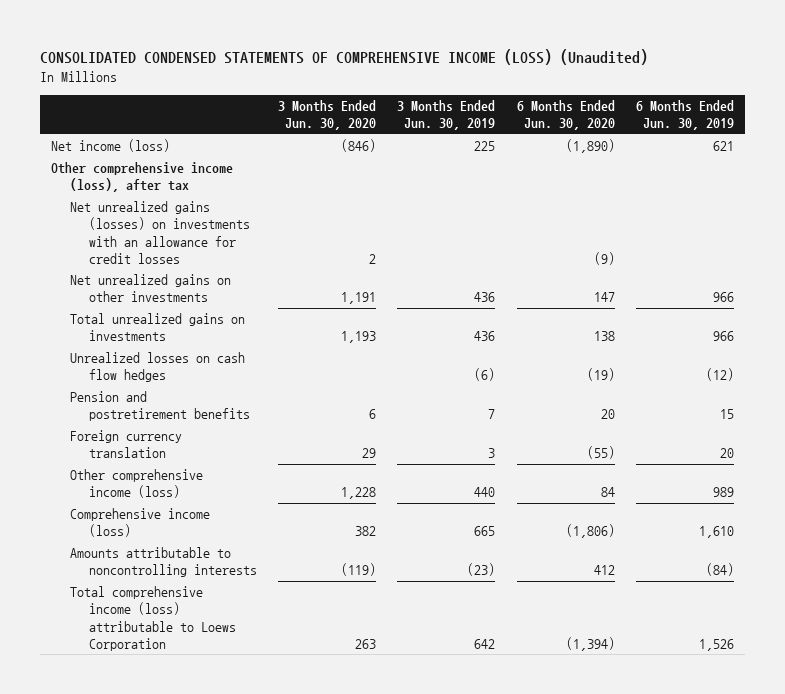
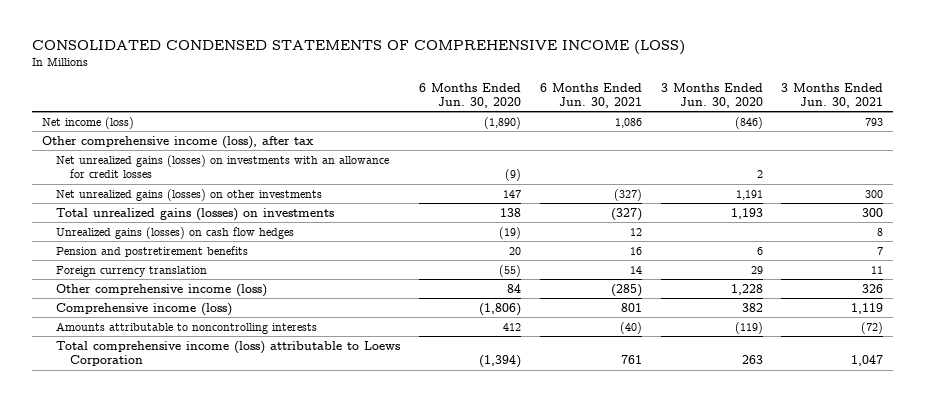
[40,49,649,66] CONSOLIDATED CONDENSED STATEMENTS OF COMPREHENSIVE INCOME (LOSS) (Unaudited) -> [32,40,686,56] CONSOLIDATED CONDENSED STATEMENTS OF COMPREHENSIVE INCOME (LOSS)
[397,100,496,131] 3 Months Ended Jun. 30, 2019 -> none
[636,100,735,131] 6 Months Ended Jun. 30, 2019 -> none
none -> [539,82,642,108] 6 Months Ended Jun. 30, 2021
none -> [781,82,884,108] 3 Months Ended Jun. 30, 2021
[69,274,231,303] Net unrealized gains on other investments -> [55,188,322,201] Net unrealized gains (losses) on other investments
[69,313,245,342] Total unrealized gains on investments -> [55,207,334,221] Total unrealized gains (losses) on investments
[69,352,245,383] Unrealized losses on cash flow hedges -> [55,226,294,239] Unrealized gains (losses) on cash flow hedges

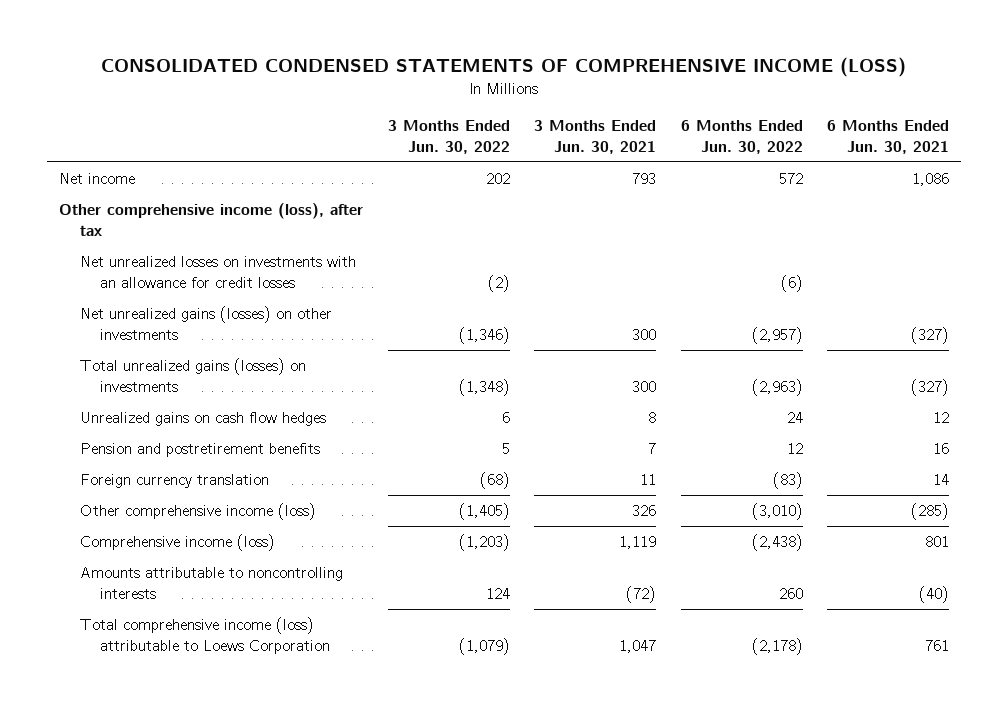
[418,82,521,108] 6 Months Ended Jun. 30, 2020 -> none
[660,82,763,108] 3 Months Ended Jun. 30, 2020 -> none
none -> [387,120,510,154] 3 Months Ended Jun. 30, 2022
none -> [680,120,803,154] 6 Months Ended Jun. 30, 2022
[41,116,134,129] Net income (loss) -> [59,173,136,185] Net income
[55,154,389,178] Net unrealized gains (losses) on investments with an allowance for credit losses -> [79,256,356,288] Net unrealized losses on investments with an allowance for credit losses
[55,226,294,239] Unrealized gains (losses) on cash flow hedges -> [79,412,326,427] Unrealized gains on cash flow hedges

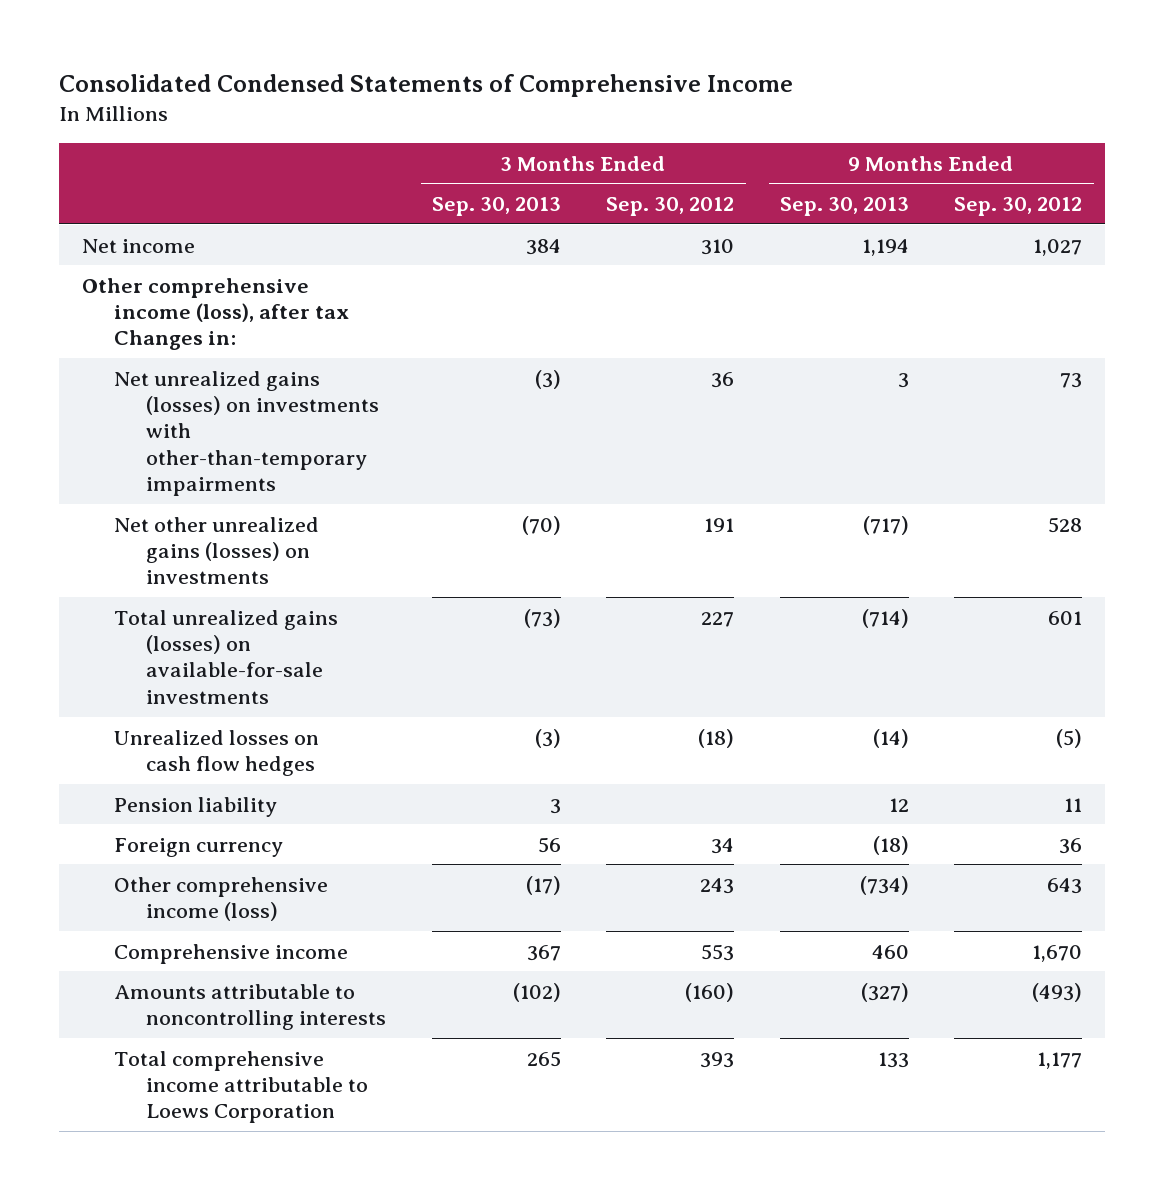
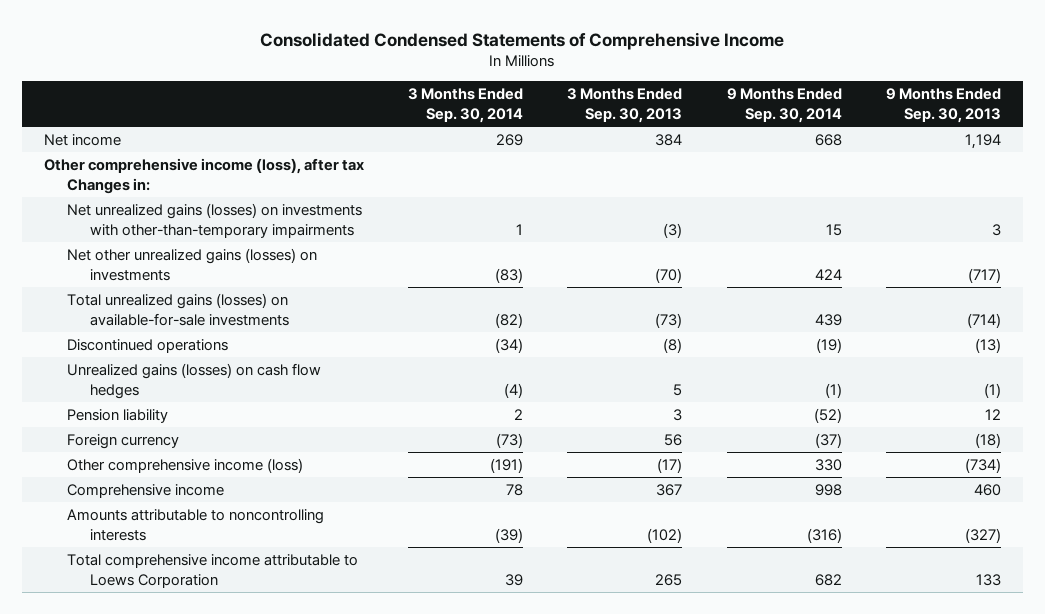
[606,196,735,216] Sep. 30, 2012 -> none
[954,196,1083,216] Sep. 30, 2012 -> none
none -> [408,88,524,123] 3 Months Ended Sep. 30, 2014
none -> [726,88,842,123] 9 Months Ended Sep. 30, 2014
none -> [67,338,229,353] Discontinued operations
[114,729,320,777] Unrealized losses on cash flow hedges -> [67,362,322,399] Unrealized gains (losses) on cash flow hedges
[534,728,561,748] (3) -> [673,383,683,396] 5
[872,728,909,748] (14) -> [983,382,1001,398] (1)

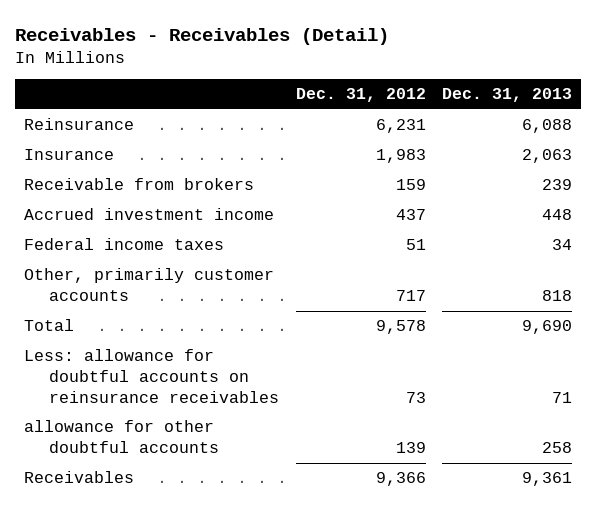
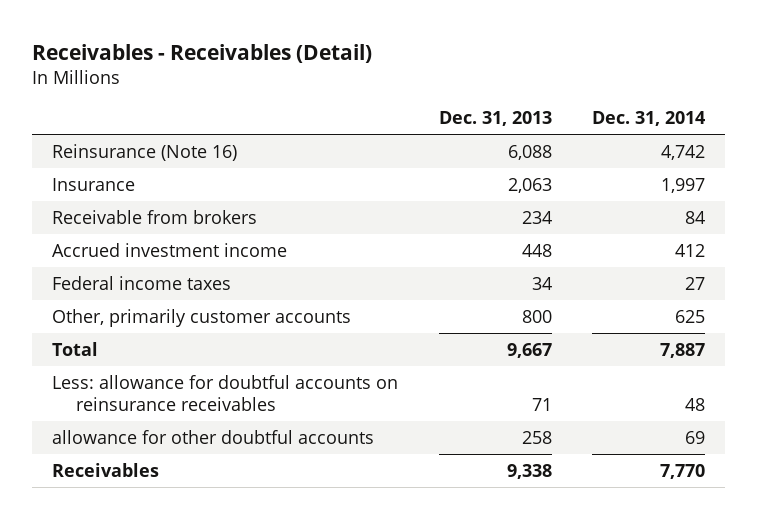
[295,88,426,103] Dec. 31, 2012 -> none
none -> [591,111,705,127] Dec. 31, 2014
[23,118,134,131] Reinsurance -> [52,143,238,161] Reinsurance (Note 16)
[542,179,573,191] 239 -> [521,210,552,224] 234
[542,289,573,301] 818 -> [521,309,552,323] 800
[522,320,573,335] 9,690 -> [506,342,552,358] 9,667
[522,472,573,487] 9,361 -> [506,463,552,479] 9,338

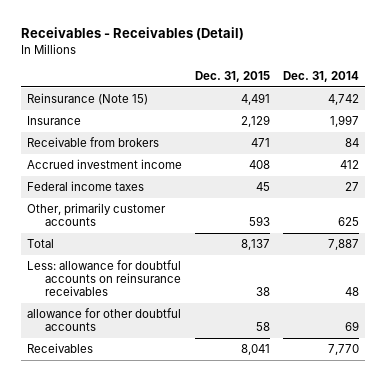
[438,111,552,127] Dec. 31, 2013 -> none
none -> [194,71,270,83] Dec. 31, 2015
[52,143,238,161] Reinsurance (Note 16) -> [27,93,149,106] Reinsurance (Note 15)

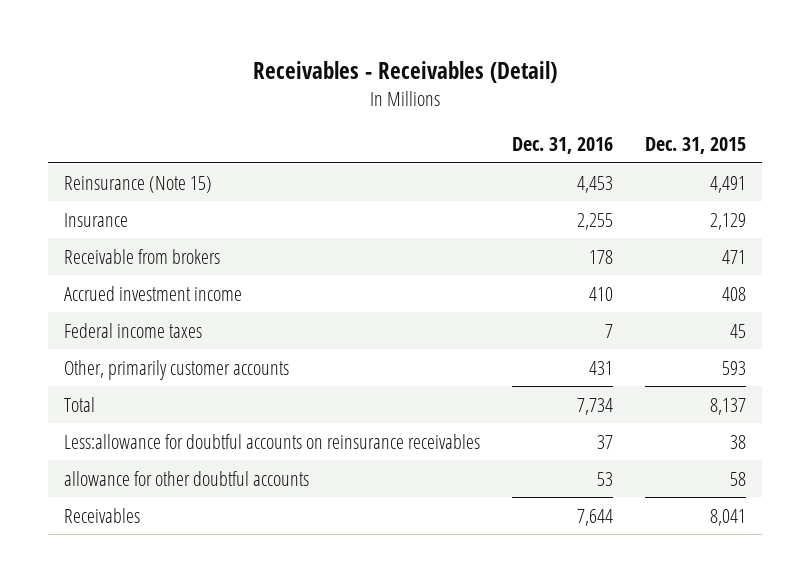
[282,71,359,83] Dec. 31, 2014 -> none
none -> [512,136,614,154] Dec. 31, 2016
[27,260,182,297] Less: allowance for doubtful accounts on reinsurance receivables -> [64,433,481,449] Less:allowance for doubtful accounts on reinsurance receivables

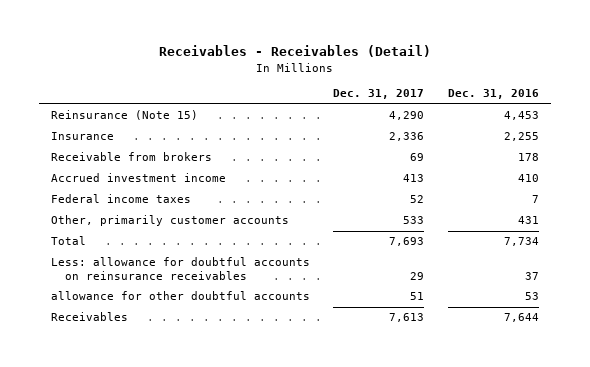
[645,136,747,154] Dec. 31, 2015 -> none
none -> [333,89,425,100] Dec. 31, 2017
[64,433,481,449] Less:allowance for doubtful accounts on reinsurance receivables -> [50,257,310,280] Less: allowance for doubtful accounts on reinsurance receivables

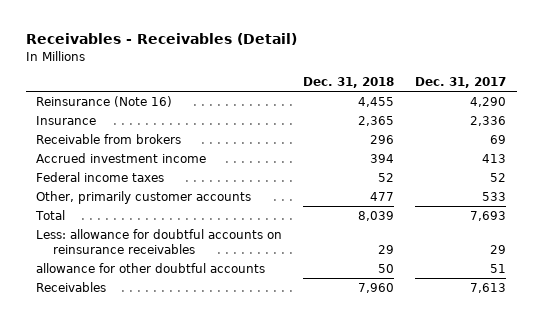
[447,89,539,100] Dec. 31, 2016 -> none
none -> [303,77,395,89] Dec. 31, 2018
[50,110,198,121] Reinsurance (Note 15) -> [36,95,173,107] Reinsurance (Note 16)

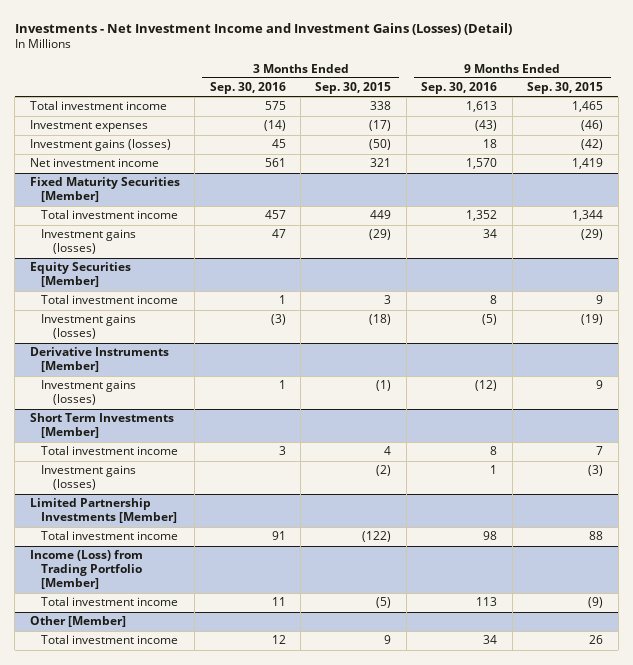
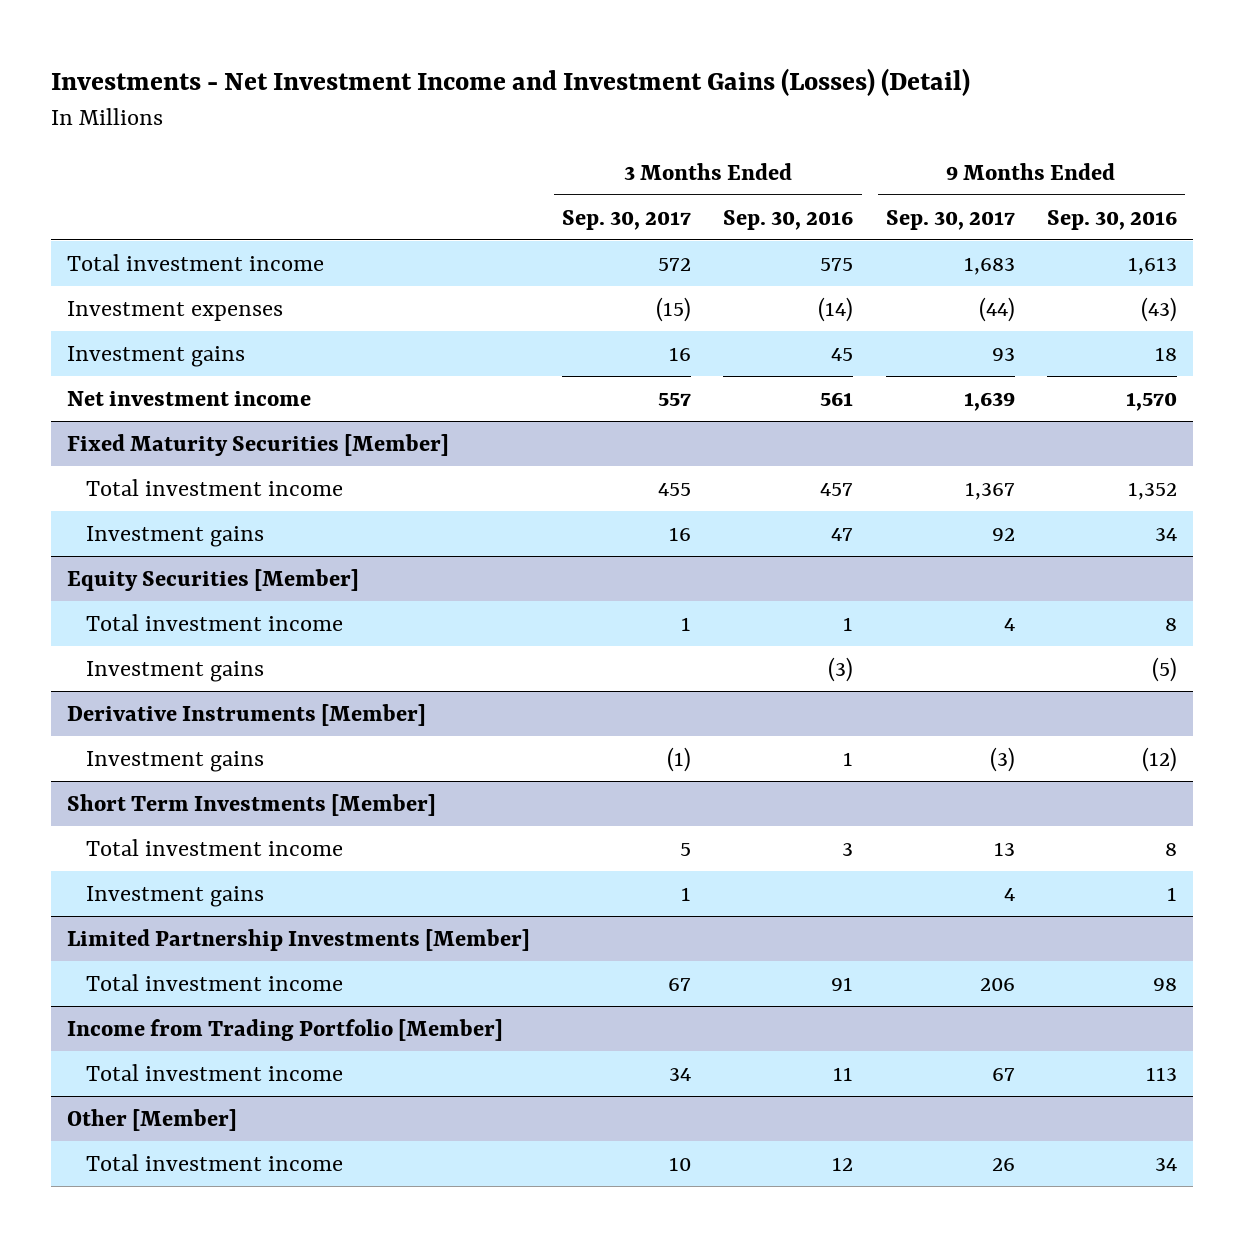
[315,82,392,95] Sep. 30, 2015 -> none
[527,82,604,95] Sep. 30, 2015 -> none
none -> [562,209,692,230] Sep. 30, 2017
none -> [885,209,1015,230] Sep. 30, 2017
[29,139,171,152] Investment gains (losses) -> [66,345,245,367] Investment gains
[41,229,137,255] Investment gains (losses) -> [85,525,264,547] Investment gains
[41,314,137,340] Investment gains (losses) -> [85,660,264,682] Investment gains
[41,380,137,406] Investment gains (losses) -> [85,750,264,772] Investment gains
[41,465,137,491] Investment gains (losses) -> [85,885,264,907] Investment gains
[29,550,143,590] Income (Loss) from Trading Portfolio [Member] -> [66,1018,503,1041] Income from Trading Portfolio [Member]

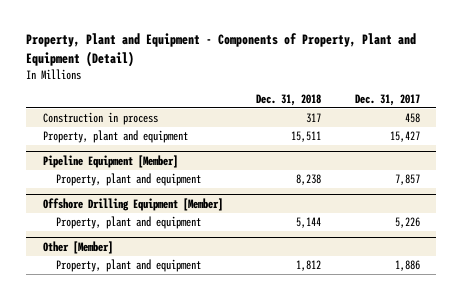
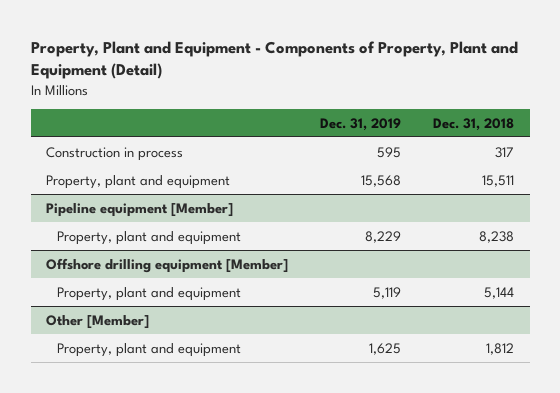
[354,94,420,107] Dec. 31, 2017 -> none
none -> [320,117,402,131] Dec. 31, 2019
[42,154,178,168] Pipeline Equipment [Member] -> [46,202,234,217] Pipeline equipment [Member]
[42,197,223,211] Offshore Drilling Equipment [Member] -> [46,257,289,273] Offshore drilling equipment [Member]

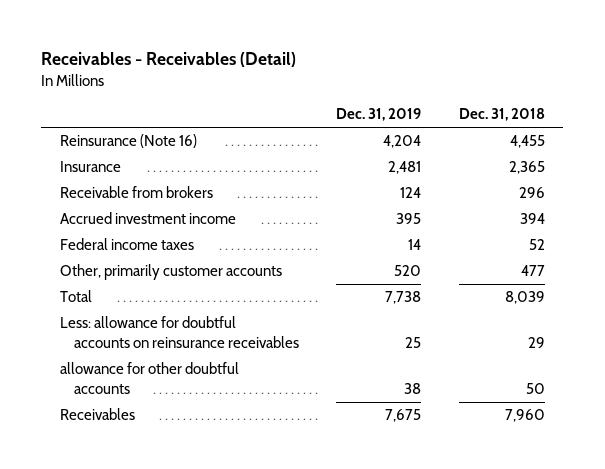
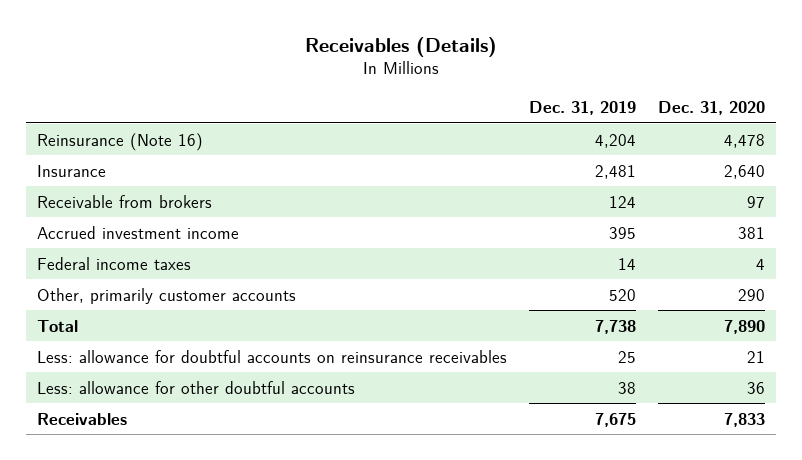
[41,52,297,68] Receivables - Receivables (Detail) -> [304,36,497,57] Receivables (Details)
[458,108,545,122] Dec. 31, 2018 -> none
none -> [657,100,765,115] Dec. 31, 2020
[60,362,240,395] allowance for other doubtful accounts -> [36,380,355,394] Less: allowance for other doubtful accounts

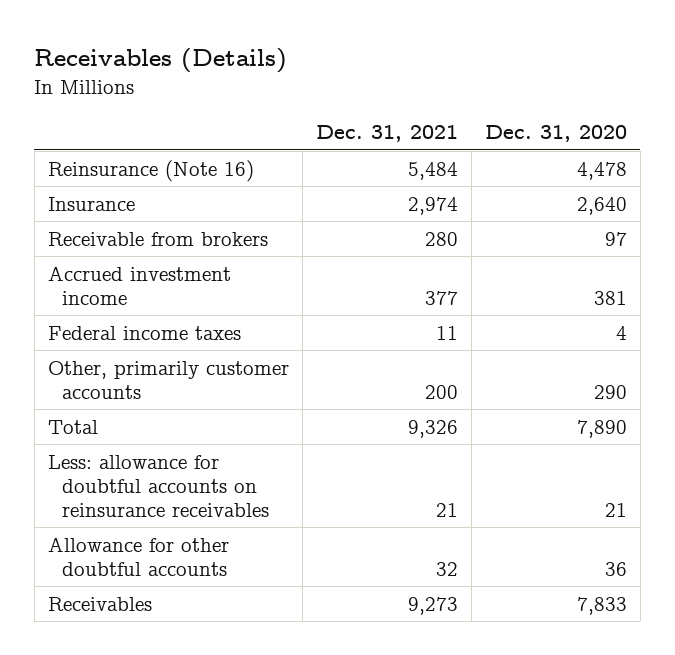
[528,100,636,115] Dec. 31, 2019 -> none
none -> [315,125,458,143] Dec. 31, 2021
[36,380,355,394] Less: allowance for other doubtful accounts -> [47,536,229,576] Allowance for other doubtful accounts

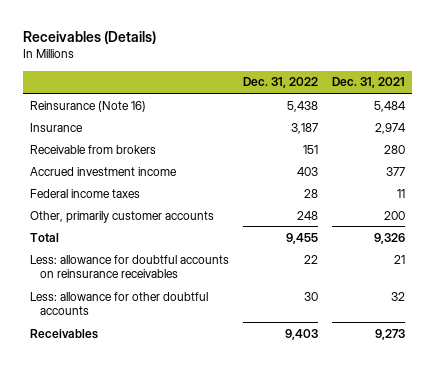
[484,125,627,143] Dec. 31, 2020 -> none
none -> [243,77,319,89] Dec. 31, 2022
[47,536,229,576] Allowance for other doubtful accounts -> [30,291,209,316] Less: allowance for other doubtful accounts

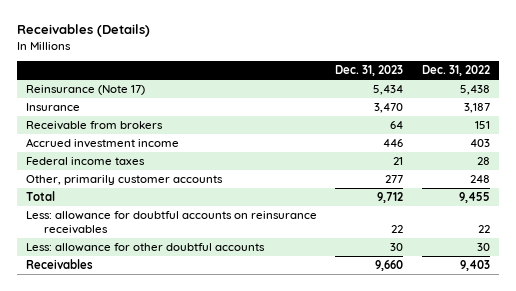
[332,77,406,89] Dec. 31, 2021 -> none
none -> [335,65,404,77] Dec. 31, 2023
[30,100,147,112] Reinsurance (Note 16) -> [25,85,145,96] Reinsurance (Note 17)

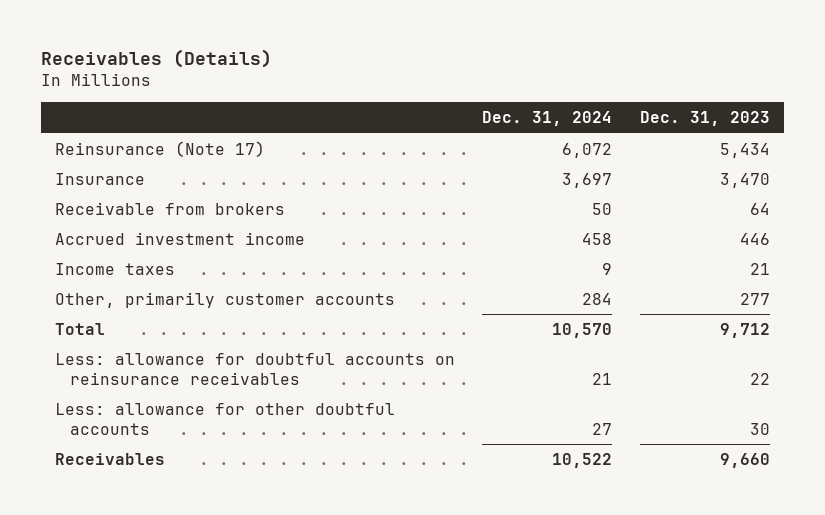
[421,65,490,77] Dec. 31, 2022 -> none
none -> [482,111,613,127] Dec. 31, 2024
[25,157,145,166] Federal income taxes -> [54,262,175,275] Income taxes

